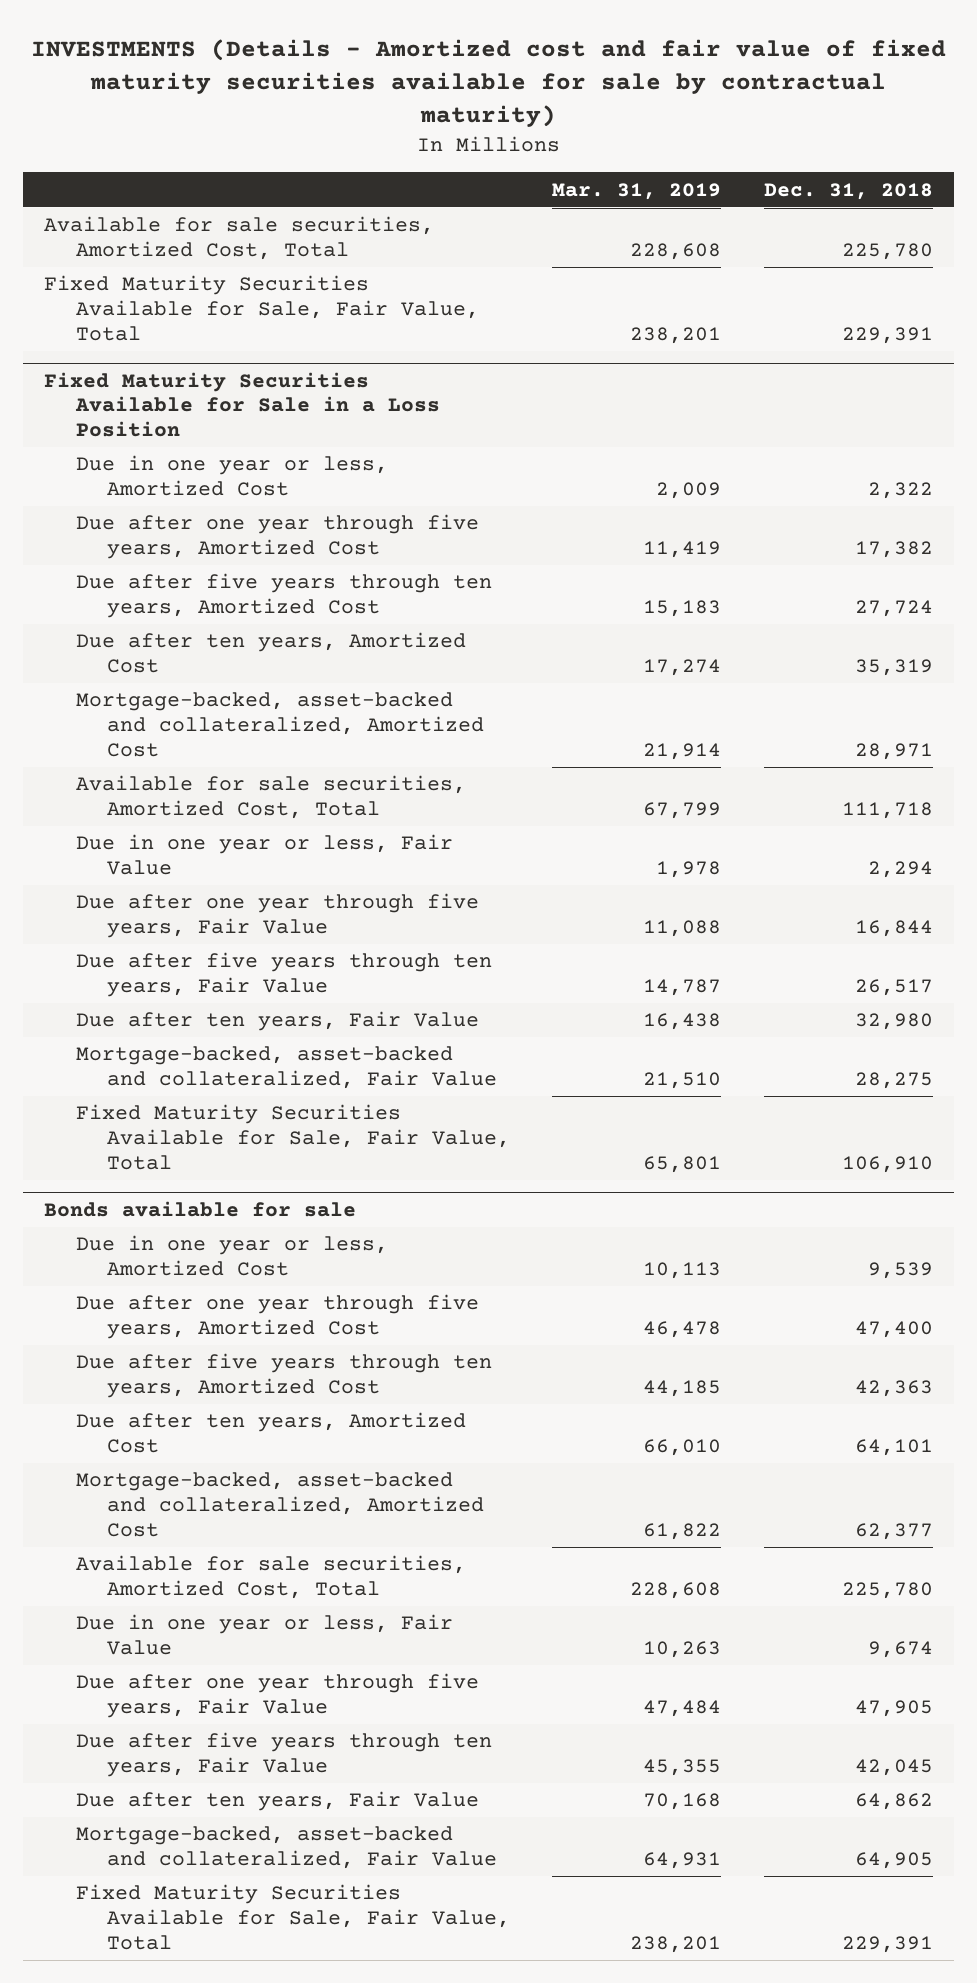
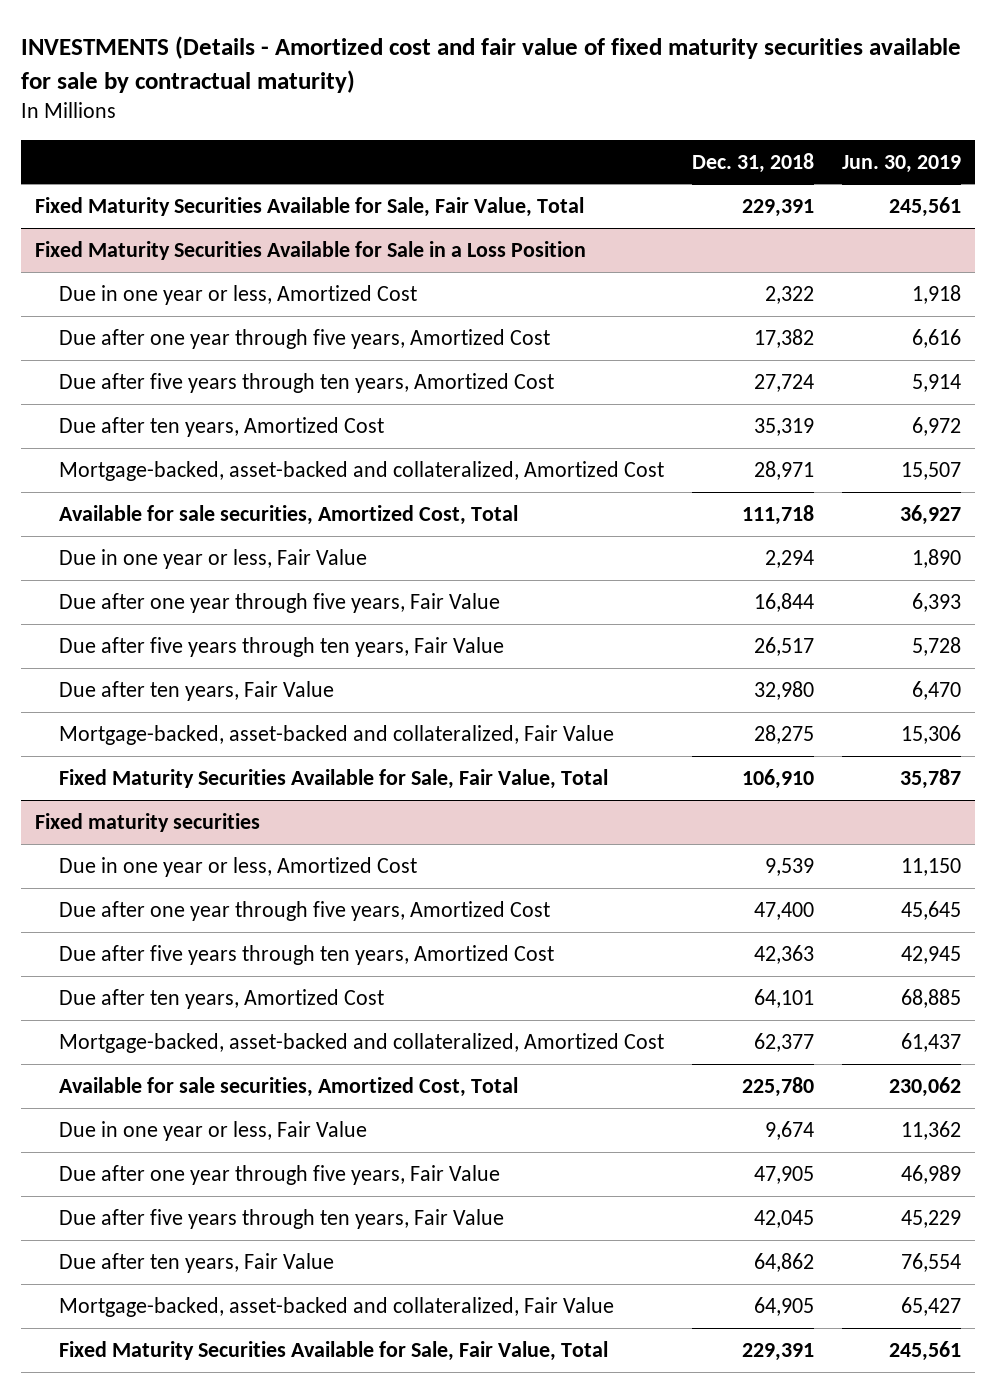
[552,182,722,200] Mar. 31, 2019 -> none
none -> [841,154,961,173] Jun. 30, 2019
[44,216,435,261] Available for sale securities, Amortized Cost, Total -> none
[44,1200,357,1217] Bonds available for sale -> [34,812,260,832] Fixed maturity securities

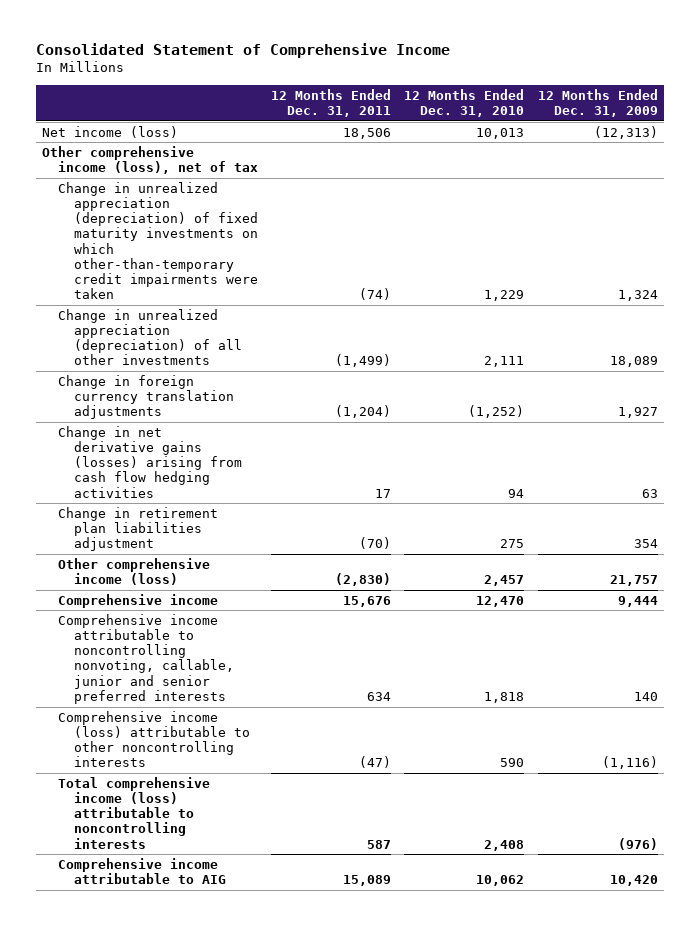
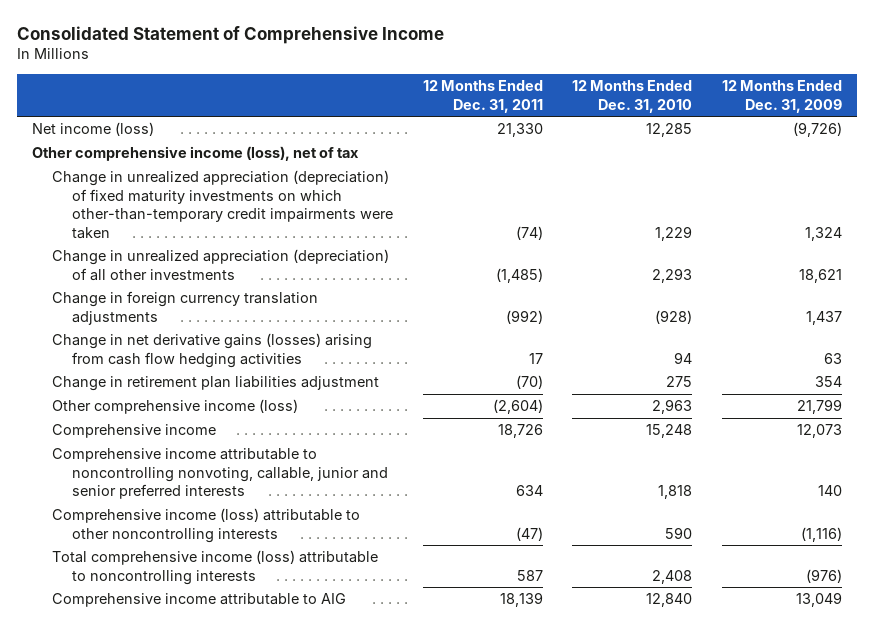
[343,127,392,139] 18,506 -> [496,123,543,138] 21,330
[476,127,525,139] 10,013 -> [646,123,693,138] 12,285
[593,125,658,139] (12,313) -> [793,122,843,138] (9,726)
[335,354,392,368] (1,499) -> [495,267,543,283] (1,485)
[484,356,525,368] 2,111 -> [652,267,693,283] 2,293
[609,356,658,368] 18,089 -> [799,268,843,283] 18,621
[335,405,392,419] (1,204) -> [505,309,543,324] (992)
[468,405,525,419] (1,252) -> [655,309,693,324] (928)
[617,407,658,419] 1,927 -> [806,310,843,325] 1,437
[335,572,392,586] (2,830) -> [492,399,543,415] (2,604)
[484,574,525,586] 2,457 -> [652,399,693,415] 2,963
[609,574,658,586] 21,757 -> [797,399,843,415] 21,799
[343,595,392,607] 15,676 -> [497,424,543,439] 18,726
[476,595,525,607] 12,470 -> [646,424,693,439] 15,248
[617,595,658,607] 9,444 -> [797,424,843,439] 12,073
[343,874,392,886] 15,089 -> [499,592,543,608] 18,139
[476,874,525,886] 10,062 -> [646,593,693,608] 12,840
[609,874,658,886] 10,420 -> [796,592,843,608] 13,049

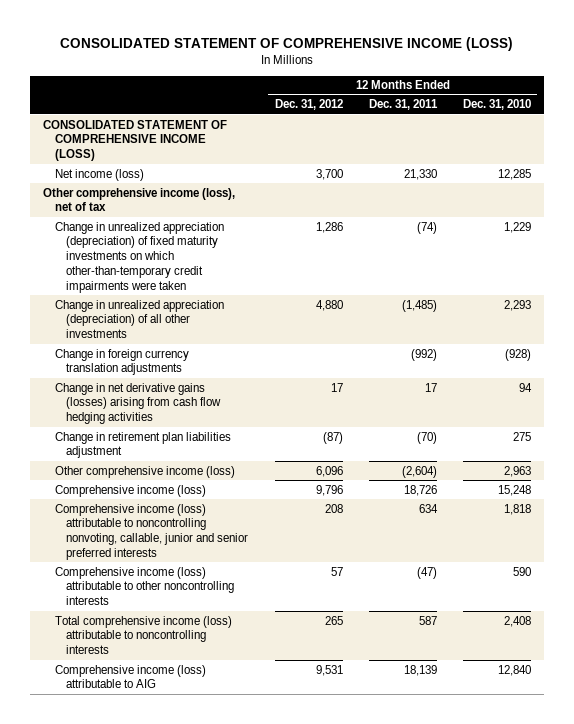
[16,25,444,44] Consolidated Statement of Comprehensive Income -> [60,37,514,52] CONSOLIDATED STATEMENT OF COMPREHENSIVE INCOME (LOSS)
[722,80,843,113] 12 Months Ended Dec. 31, 2009 -> none
none -> [274,99,343,111] Dec. 31, 2012
none -> [43,119,228,162] CONSOLIDATED STATEMENT OF COMPREHENSIVE INCOME (LOSS)
[51,424,216,439] Comprehensive income -> [54,484,206,497] Comprehensive income (loss)
[51,448,389,500] Comprehensive income attributable to noncontrolling nonvoting, callable, junior and senior preferred interests -> [54,503,249,560] Comprehensive income (loss) attributable to noncontrolling nonvoting, callable, junior and senior preferred interests
[51,593,346,608] Comprehensive income attributable to AIG -> [54,664,206,689] Comprehensive income (loss) attributable to AIG

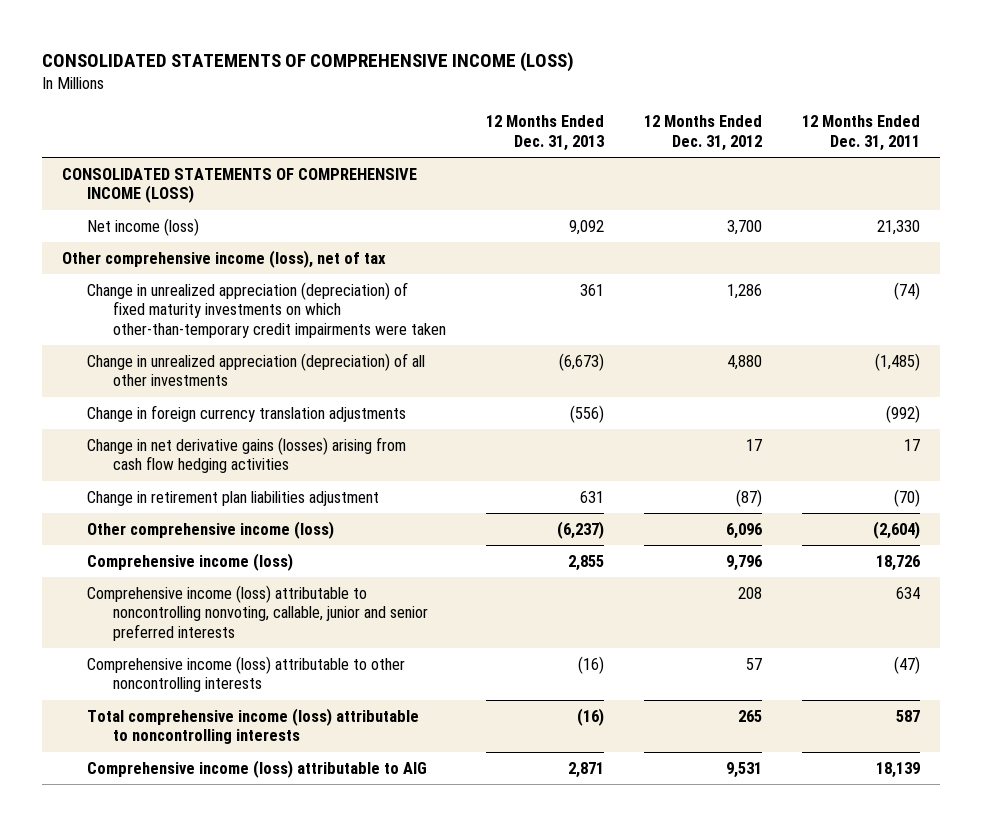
[60,37,514,52] CONSOLIDATED STATEMENT OF COMPREHENSIVE INCOME (LOSS) -> [41,52,574,73] CONSOLIDATED STATEMENTS OF COMPREHENSIVE INCOME (LOSS)
[462,99,531,111] Dec. 31, 2010 -> none
none -> [485,115,604,151] 12 Months Ended Dec. 31, 2013
[43,119,228,162] CONSOLIDATED STATEMENT OF COMPREHENSIVE INCOME (LOSS) -> [61,167,417,204] CONSOLIDATED STATEMENTS OF COMPREHENSIVE INCOME (LOSS)

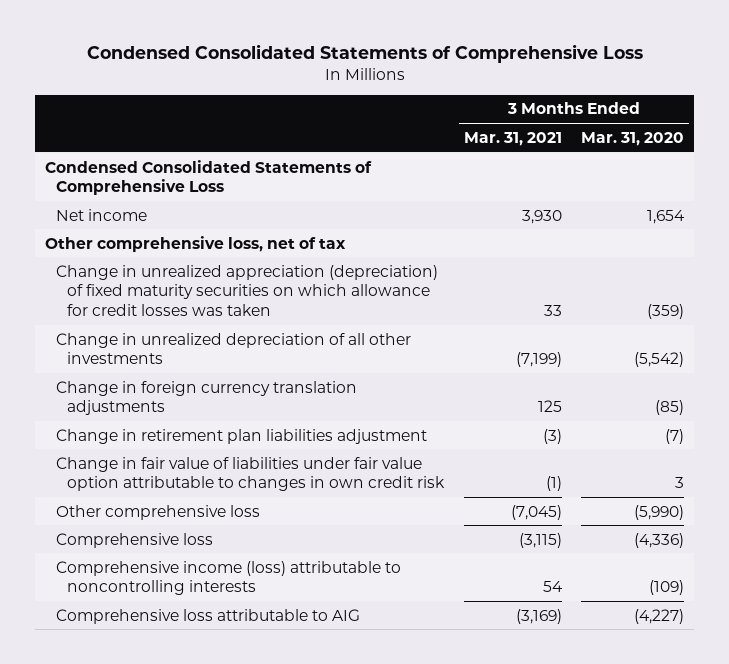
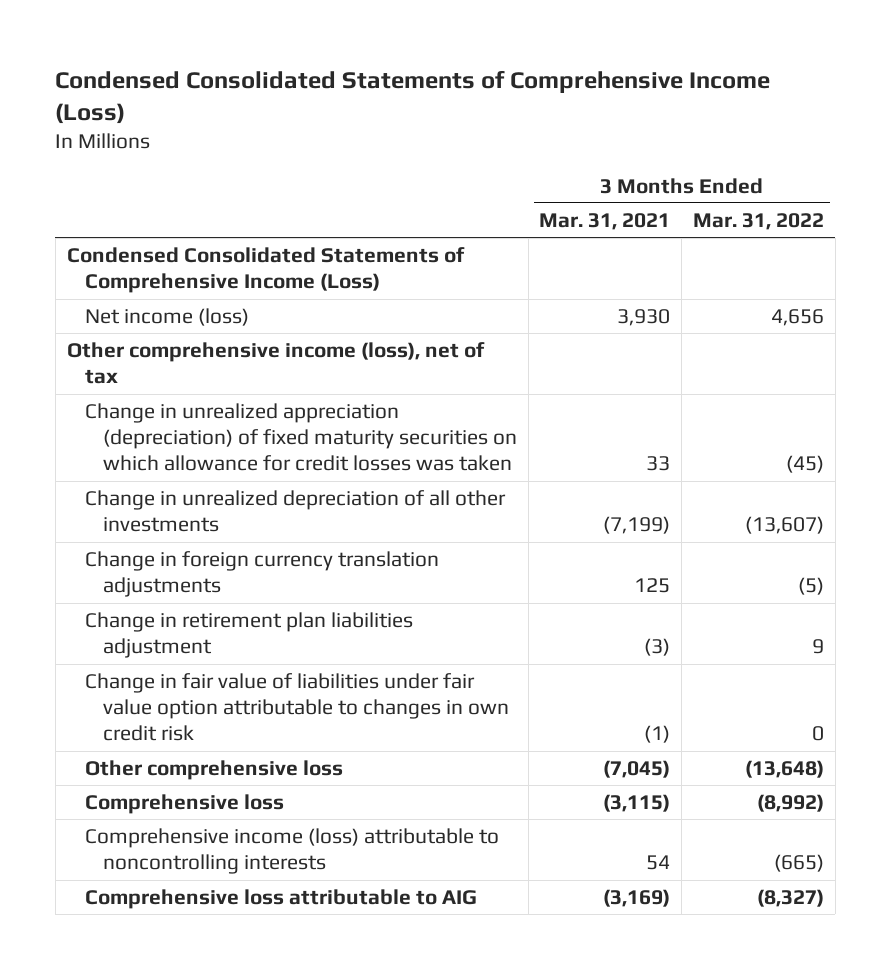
[86,43,643,63] Condensed Consolidated Statements of Comprehensive Loss -> [55,69,771,124] Condensed Consolidated Statements of Comprehensive Income (Loss)
[581,131,685,146] Mar. 31, 2020 -> none
none -> [693,212,825,230] Mar. 31, 2022
[45,159,373,196] Condensed Consolidated Statements of Comprehensive Loss -> [66,246,465,294] Condensed Consolidated Statements of Comprehensive Income (Loss)
[56,208,148,221] Net income -> [84,307,249,326] Net income (loss)
[45,235,347,252] Other comprehensive loss, net of tax -> [66,341,485,385] Other comprehensive income (loss), net of tax

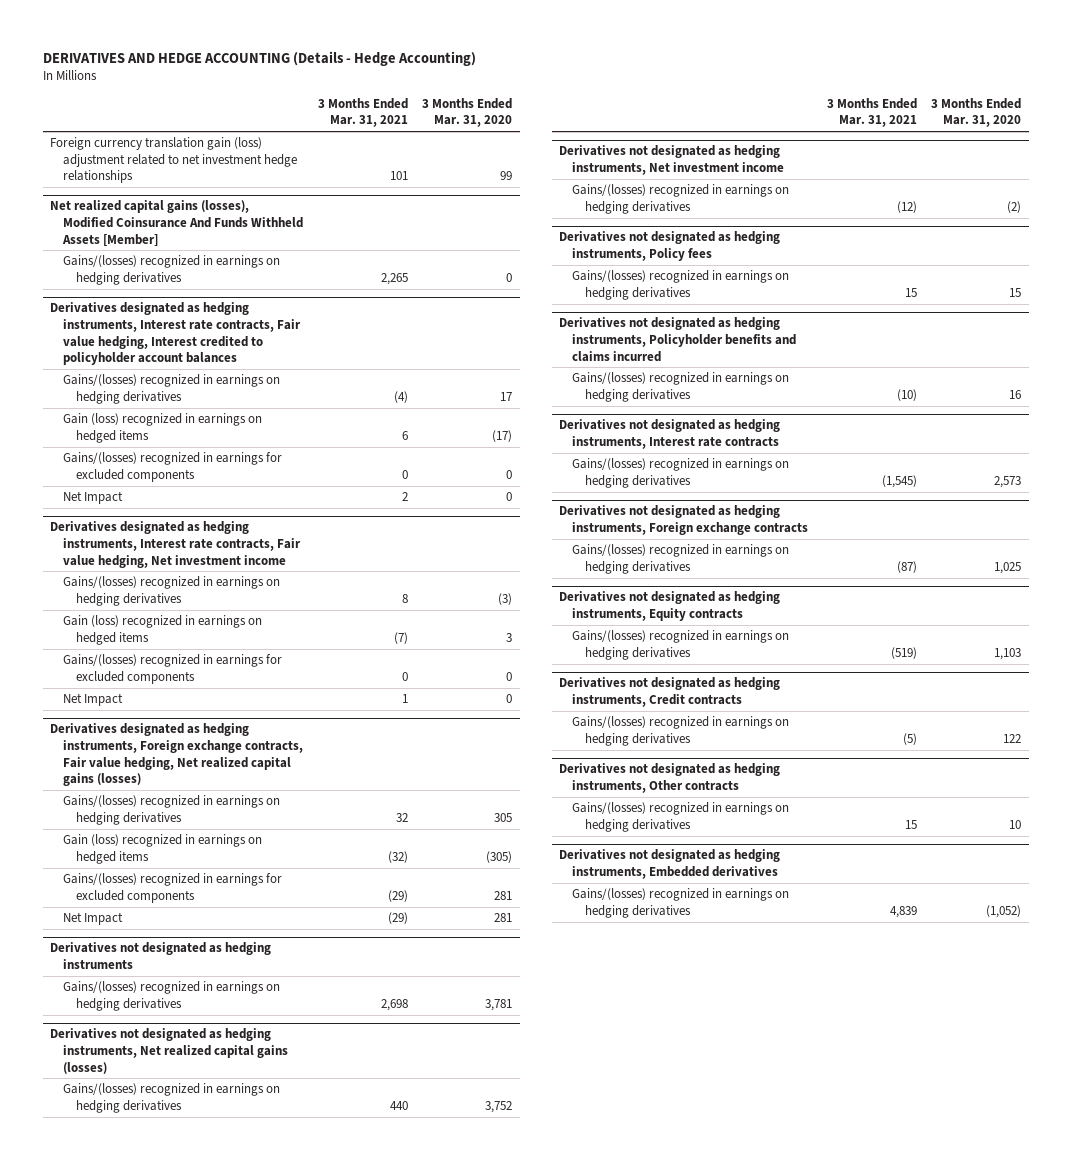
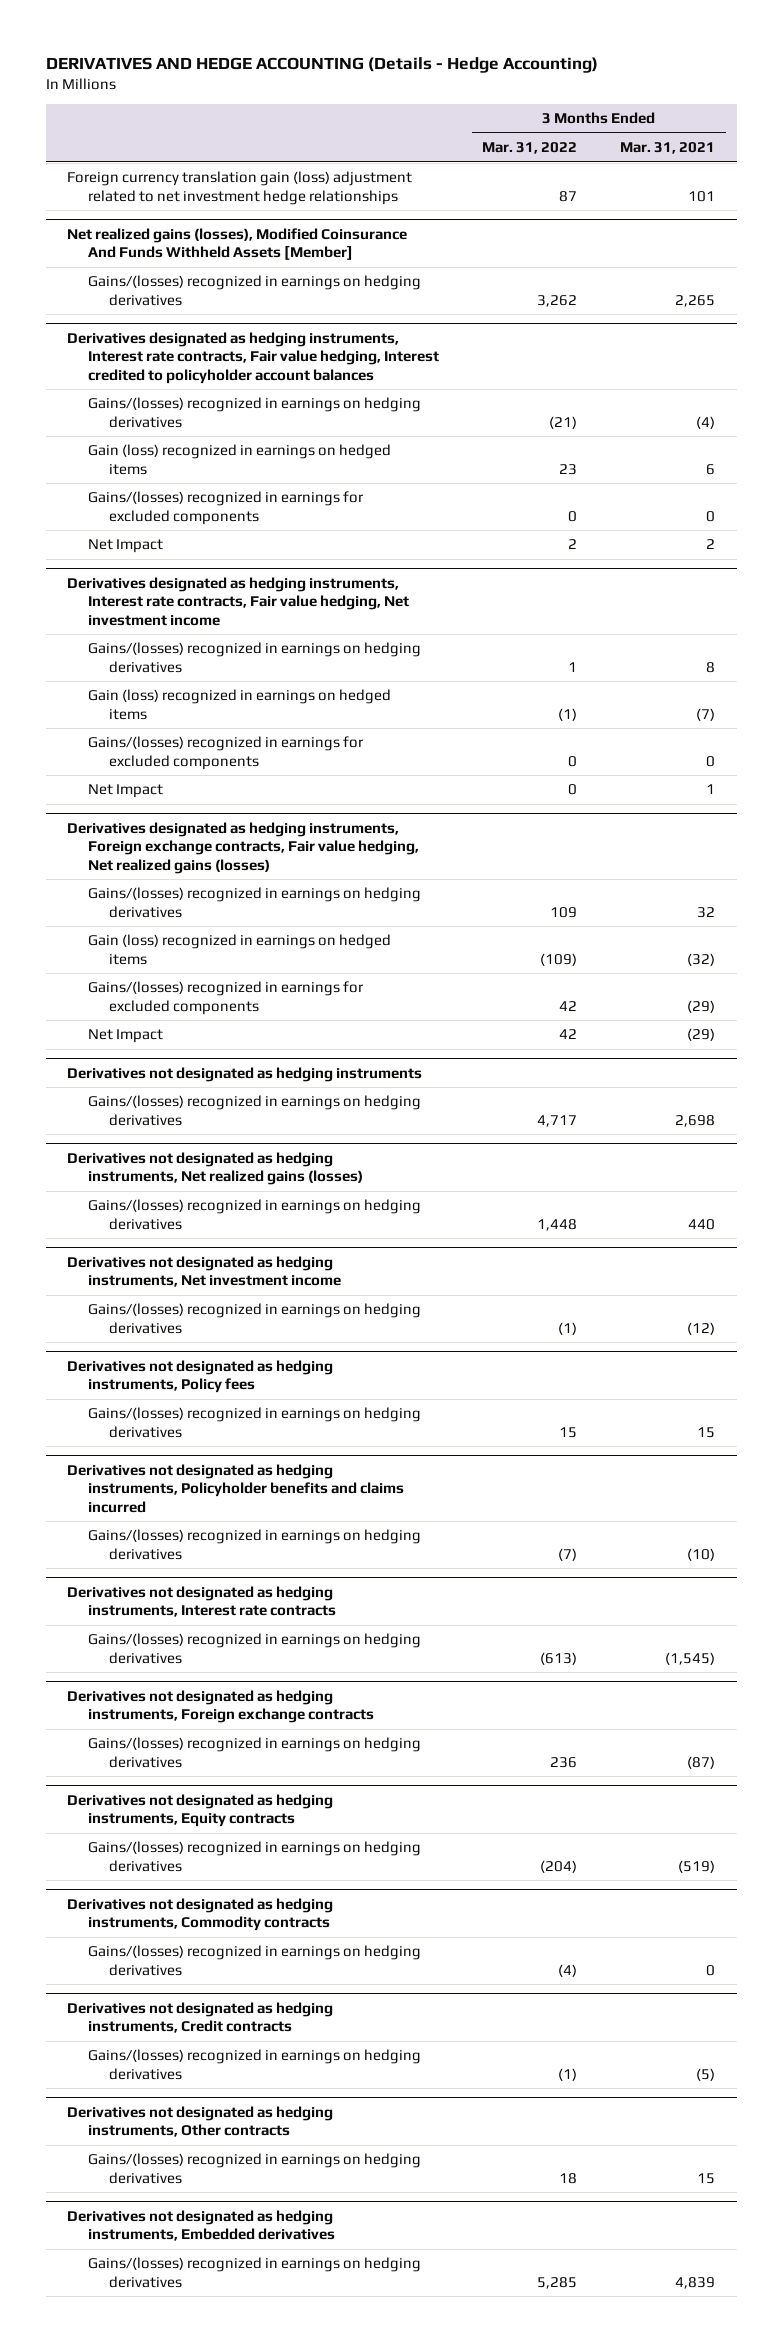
[422,97,513,128] 3 Months Ended Mar. 31, 2020 -> none
none -> [482,142,578,155] Mar. 31, 2022
[50,200,303,246] Net realized capital gains (losses), Modified Coinsurance And Funds Withheld Assets [Member] -> [67,227,408,261] Net realized gains (losses), Modified Coinsurance And Funds Withheld Assets [Member]
[50,723,303,787] Derivatives designated as hedging instruments, Foreign exchange contracts, Fair value hedging, Net realized capital gains (losses) -> [67,821,420,874] Derivatives designated as hedging instruments, Foreign exchange contracts, Fair value hedging, Net realized gains (losses)
[50,1028,288,1074] Derivatives not designated as hedging instruments, Net realized capital gains (losses) -> [67,1151,364,1186] Derivatives not designated as hedging instruments, Net realized gains (losses)
none -> [67,1897,334,1932] Derivatives not designated as hedging instruments, Commodity contracts
none -> [88,1945,422,1976] Gains/(losses) recognized in earnings on hedging derivatives

